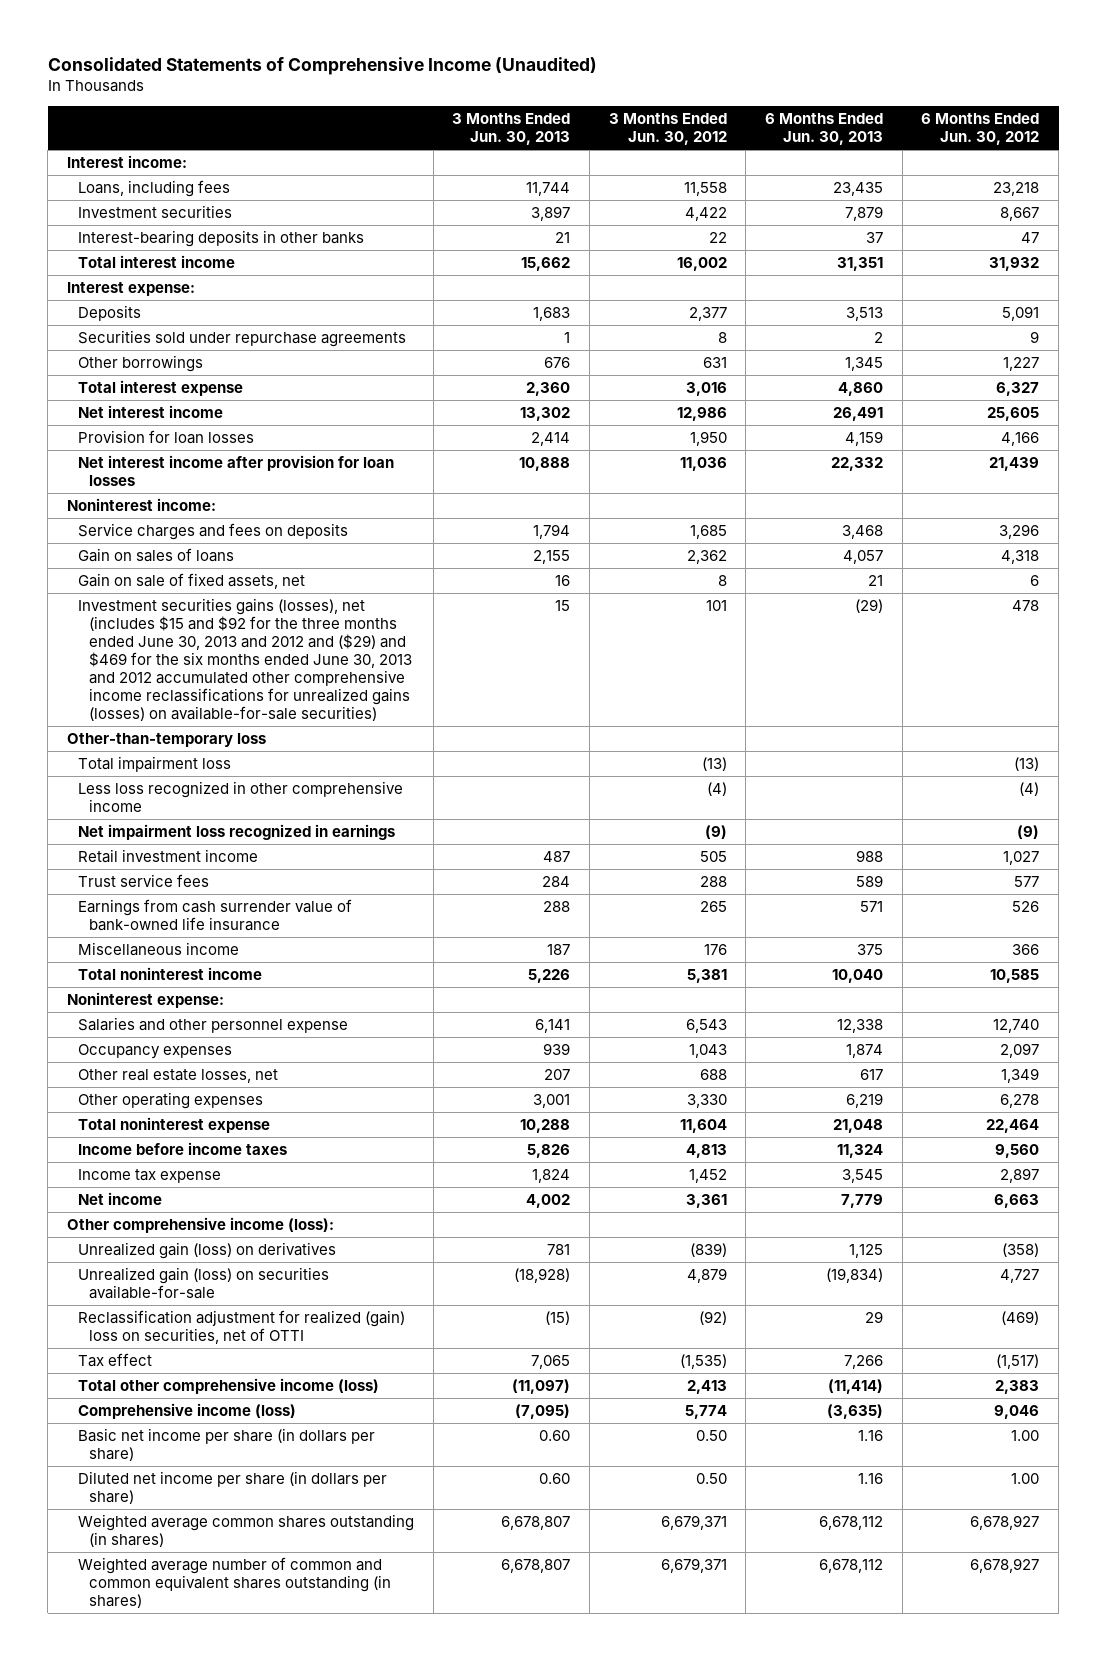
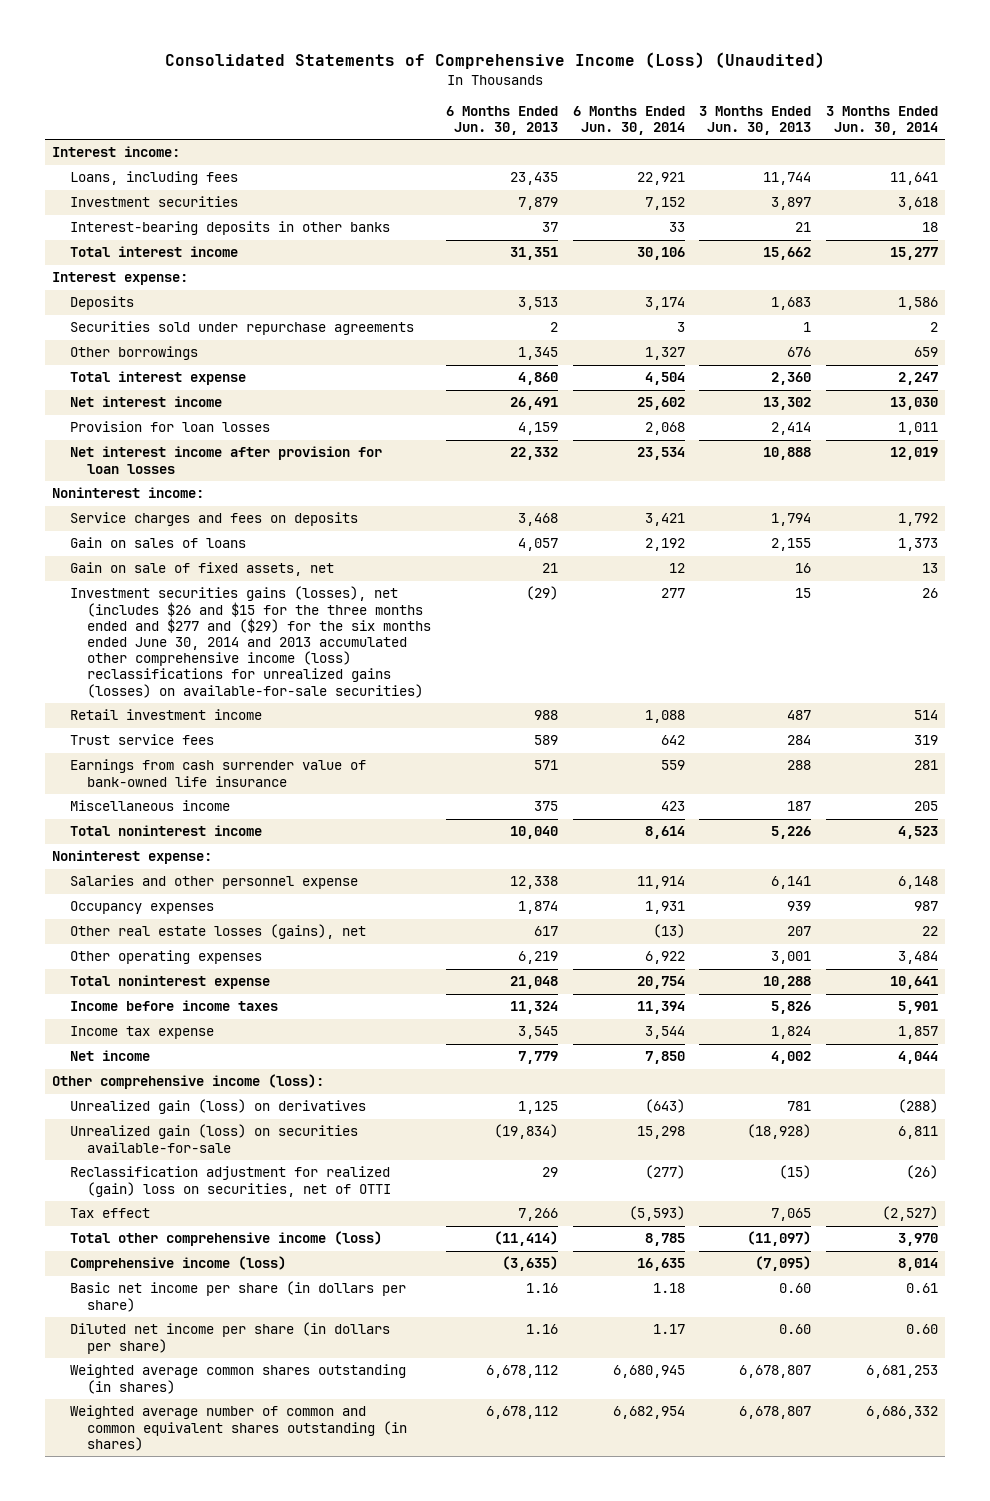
[47,57,597,76] Consolidated Statements of Comprehensive Income (Unaudited) -> [164,52,825,70] Consolidated Statements of Comprehensive Income (Loss) (Unaudited)
[608,113,727,146] 3 Months Ended Jun. 30, 2012 -> none
[921,113,1040,146] 6 Months Ended Jun. 30, 2012 -> none
none -> [572,106,685,136] 6 Months Ended Jun. 30, 2014
none -> [825,106,938,136] 3 Months Ended Jun. 30, 2014
[66,732,266,747] Other-than-temporary loss -> none
[77,755,231,772] Total impairment loss -> none
[77,780,403,812] Less loss recognized in other comprehensive income -> none
[77,823,395,840] Net impairment loss recognized in earnings -> none
[77,597,412,721] Investment securities gains (losses), net (includes $15 and $92 for the three months ended June 30, 2013 and 2012 and ($29) and $469 for the six months ended June 30, 2013 and 2012 accumulated other comprehensive income reclassifications for unrealized gains (losses) on available-for-sale securities) -> [69,586,432,698] Investment securities gains (losses), net (includes $26 and $15 for the three months ended and $277 and ($29) for the six months ended June 30, 2014 and 2013 accumulated other comprehensive income (loss) reclassifications for unrealized gains (losses) on available-for-sale securities)
[77,1068,278,1083] Other real estate losses, net -> [69,924,366,940] Other real estate losses (gains), net

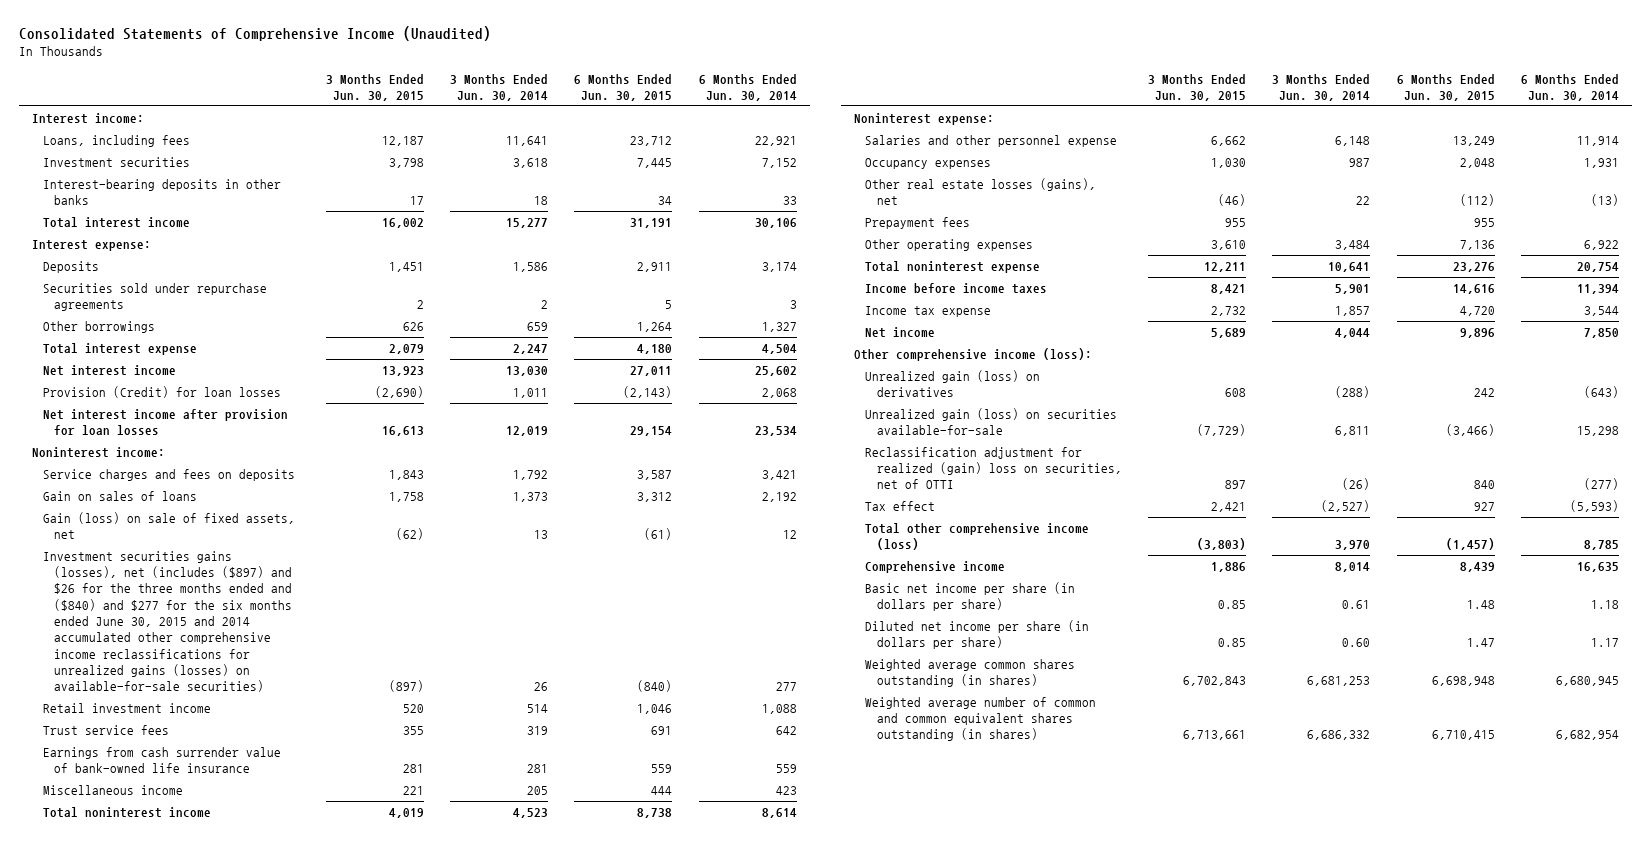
[164,52,825,70] Consolidated Statements of Comprehensive Income (Loss) (Unaudited) -> [18,26,491,42] Consolidated Statements of Comprehensive Income (Unaudited)
[446,106,559,136] 6 Months Ended Jun. 30, 2013 -> none
[699,106,812,136] 3 Months Ended Jun. 30, 2013 -> none
none -> [325,73,424,101] 3 Months Ended Jun. 30, 2015
none -> [574,73,673,101] 6 Months Ended Jun. 30, 2015
[69,421,270,433] Provision for loan losses -> [43,385,282,398] Provision (Credit) for loan losses
[69,562,334,577] Gain on sale of fixed assets, net -> [43,511,296,540] Gain (loss) on sale of fixed assets, net
[69,586,432,698] Investment securities gains (losses), net (includes $26 and $15 for the three months ended and $277 and ($29) for the six months ended June 30, 2014 and 2013 accumulated other comprehensive income (loss) reclassifications for unrealized gains (losses) on available-for-sale securities) -> [43,550,293,693] Investment securities gains (losses), net (includes ($897) and $26 for the three months ended and ($840) and $277 for the six months ended June 30, 2015 and 2014 accumulated other comprehensive income reclassifications for unrealized gains (losses) on available-for-sale securities)
none -> [865,216,971,229] Prepayment fees
[69,1256,286,1272] Comprehensive income (loss) -> [865,560,1006,573] Comprehensive income

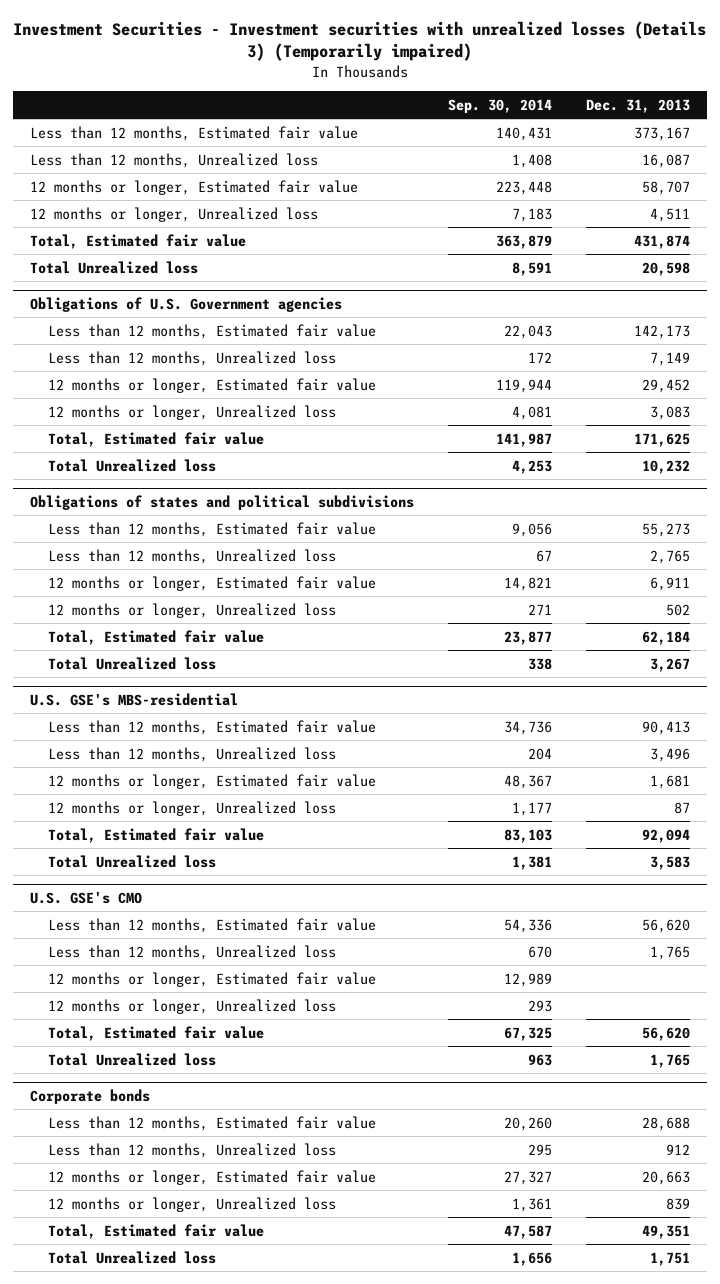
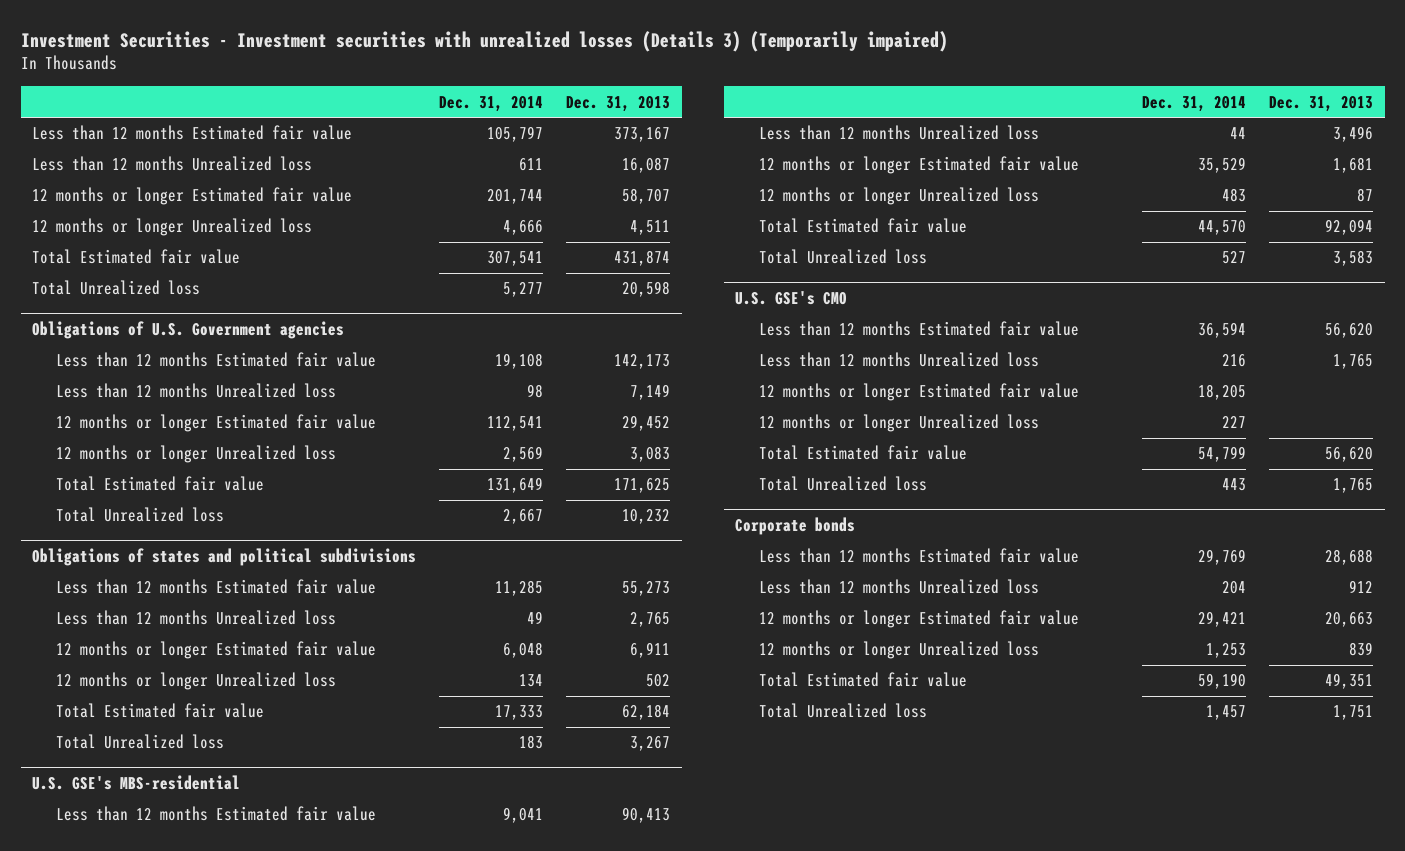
[447,98,552,113] Sep. 30, 2014 -> none
none -> [439,95,544,112] Dec. 31, 2014
[29,125,358,141] Less than 12 months, Estimated fair value -> [32,125,353,141] Less than 12 months Estimated fair value
[29,152,318,168] Less than 12 months, Unrealized loss -> [32,156,313,172] Less than 12 months Unrealized loss
[29,179,358,195] 12 months or longer, Estimated fair value -> [32,187,353,206] 12 months or longer Estimated fair value
[29,206,318,222] 12 months or longer, Unrealized loss -> [32,218,313,237] 12 months or longer Unrealized loss
[29,233,246,249] Total, Estimated fair value -> [32,249,241,265] Total Estimated fair value
[47,323,376,339] Less than 12 months, Estimated fair value -> [55,352,376,368] Less than 12 months Estimated fair value
[47,350,336,366] Less than 12 months, Unrealized loss -> [55,383,336,399] Less than 12 months Unrealized loss
[47,377,376,393] 12 months or longer, Estimated fair value -> [55,414,376,433] 12 months or longer Estimated fair value
[47,404,336,420] 12 months or longer, Unrealized loss -> [55,445,336,464] 12 months or longer Unrealized loss
[47,431,264,447] Total, Estimated fair value -> [55,476,264,492] Total Estimated fair value
[47,521,376,537] Less than 12 months, Estimated fair value -> [55,579,376,595] Less than 12 months Estimated fair value
[47,548,336,564] Less than 12 months, Unrealized loss -> [55,610,336,626] Less than 12 months Unrealized loss
[47,575,376,591] 12 months or longer, Estimated fair value -> [55,641,376,660] 12 months or longer Estimated fair value
[47,602,336,618] 12 months or longer, Unrealized loss -> [55,672,336,691] 12 months or longer Unrealized loss
[47,629,264,645] Total, Estimated fair value -> [55,703,264,719] Total Estimated fair value
[47,719,376,735] Less than 12 months, Estimated fair value -> [55,806,376,822] Less than 12 months Estimated fair value
[47,746,336,762] Less than 12 months, Unrealized loss -> [758,125,1039,141] Less than 12 months Unrealized loss
[47,773,376,789] 12 months or longer, Estimated fair value -> [758,156,1079,175] 12 months or longer Estimated fair value
[47,800,336,816] 12 months or longer, Unrealized loss -> [758,187,1039,206] 12 months or longer Unrealized loss
[47,827,264,843] Total, Estimated fair value -> [758,218,967,234] Total Estimated fair value
[47,917,376,933] Less than 12 months, Estimated fair value -> [758,321,1079,337] Less than 12 months Estimated fair value
[47,944,336,960] Less than 12 months, Unrealized loss -> [758,352,1039,368] Less than 12 months Unrealized loss
[47,971,376,987] 12 months or longer, Estimated fair value -> [758,383,1079,402] 12 months or longer Estimated fair value
[47,998,336,1014] 12 months or longer, Unrealized loss -> [758,414,1039,433] 12 months or longer Unrealized loss
[47,1025,264,1041] Total, Estimated fair value -> [758,445,967,461] Total Estimated fair value
[47,1115,376,1131] Less than 12 months, Estimated fair value -> [758,548,1079,564] Less than 12 months Estimated fair value
[47,1142,336,1158] Less than 12 months, Unrealized loss -> [758,579,1039,595] Less than 12 months Unrealized loss
[47,1169,376,1185] 12 months or longer, Estimated fair value -> [758,610,1079,629] 12 months or longer Estimated fair value
[47,1196,336,1212] 12 months or longer, Unrealized loss -> [758,641,1039,660] 12 months or longer Unrealized loss
[47,1223,264,1239] Total, Estimated fair value -> [758,672,967,688] Total Estimated fair value

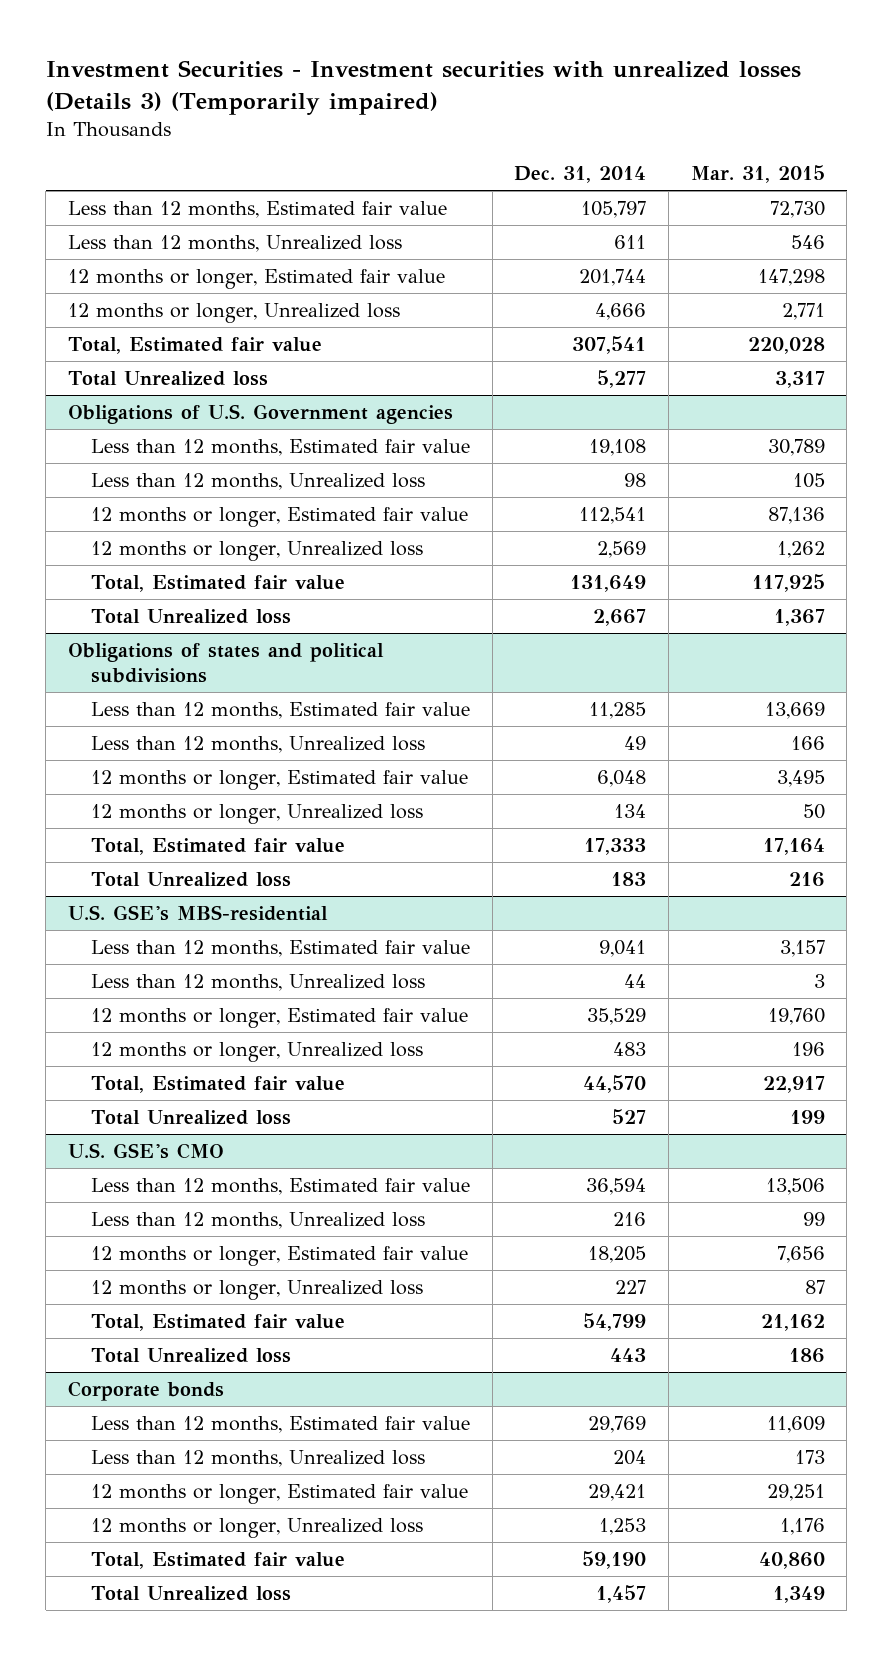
[566,95,671,112] Dec. 31, 2013 -> none
none -> [690,165,825,184] Mar. 31, 2015
[32,125,353,141] Less than 12 months Estimated fair value -> [68,200,448,218] Less than 12 months, Estimated fair value
[32,156,313,172] Less than 12 months Unrealized loss -> [68,234,403,252] Less than 12 months, Unrealized loss
[32,187,353,206] 12 months or longer Estimated fair value -> [68,268,446,289] 12 months or longer, Estimated fair value
[32,218,313,237] 12 months or longer Unrealized loss -> [68,302,401,323] 12 months or longer, Unrealized loss
[32,249,241,265] Total Estimated fair value -> [68,336,323,354] Total, Estimated fair value
[55,352,376,368] Less than 12 months Estimated fair value -> [90,438,470,456] Less than 12 months, Estimated fair value
[55,383,336,399] Less than 12 months Unrealized loss -> [90,472,425,490] Less than 12 months, Unrealized loss
[55,414,376,433] 12 months or longer Estimated fair value -> [90,506,468,527] 12 months or longer, Estimated fair value
[55,445,336,464] 12 months or longer Unrealized loss -> [90,540,423,561] 12 months or longer, Unrealized loss
[55,476,264,492] Total Estimated fair value -> [90,574,345,592] Total, Estimated fair value
[55,579,376,595] Less than 12 months Estimated fair value -> [90,701,470,719] Less than 12 months, Estimated fair value
[55,610,336,626] Less than 12 months Unrealized loss -> [90,735,425,753] Less than 12 months, Unrealized loss
[55,641,376,660] 12 months or longer Estimated fair value -> [90,769,468,790] 12 months or longer, Estimated fair value
[55,672,336,691] 12 months or longer Unrealized loss -> [90,803,423,824] 12 months or longer, Unrealized loss
[55,703,264,719] Total Estimated fair value -> [90,837,345,855] Total, Estimated fair value
[55,806,376,822] Less than 12 months Estimated fair value -> [90,939,470,957] Less than 12 months, Estimated fair value
[758,125,1039,141] Less than 12 months Unrealized loss -> [90,973,425,991] Less than 12 months, Unrealized loss
[758,156,1079,175] 12 months or longer Estimated fair value -> [90,1007,468,1028] 12 months or longer, Estimated fair value
[758,187,1039,206] 12 months or longer Unrealized loss -> [90,1041,423,1062] 12 months or longer, Unrealized loss
[758,218,967,234] Total Estimated fair value -> [90,1075,345,1093] Total, Estimated fair value
[758,321,1079,337] Less than 12 months Estimated fair value -> [90,1177,470,1195] Less than 12 months, Estimated fair value
[758,352,1039,368] Less than 12 months Unrealized loss -> [90,1211,425,1229] Less than 12 months, Unrealized loss
[758,383,1079,402] 12 months or longer Estimated fair value -> [90,1245,468,1266] 12 months or longer, Estimated fair value
[758,414,1039,433] 12 months or longer Unrealized loss -> [90,1279,423,1300] 12 months or longer, Unrealized loss
[758,445,967,461] Total Estimated fair value -> [90,1313,345,1331] Total, Estimated fair value
[758,548,1079,564] Less than 12 months Estimated fair value -> [90,1415,470,1433] Less than 12 months, Estimated fair value
[758,579,1039,595] Less than 12 months Unrealized loss -> [90,1449,425,1467] Less than 12 months, Unrealized loss
[758,610,1079,629] 12 months or longer Estimated fair value -> [90,1483,468,1504] 12 months or longer, Estimated fair value
[758,641,1039,660] 12 months or longer Unrealized loss -> [90,1517,423,1538] 12 months or longer, Unrealized loss
[758,672,967,688] Total Estimated fair value -> [90,1551,345,1569] Total, Estimated fair value

